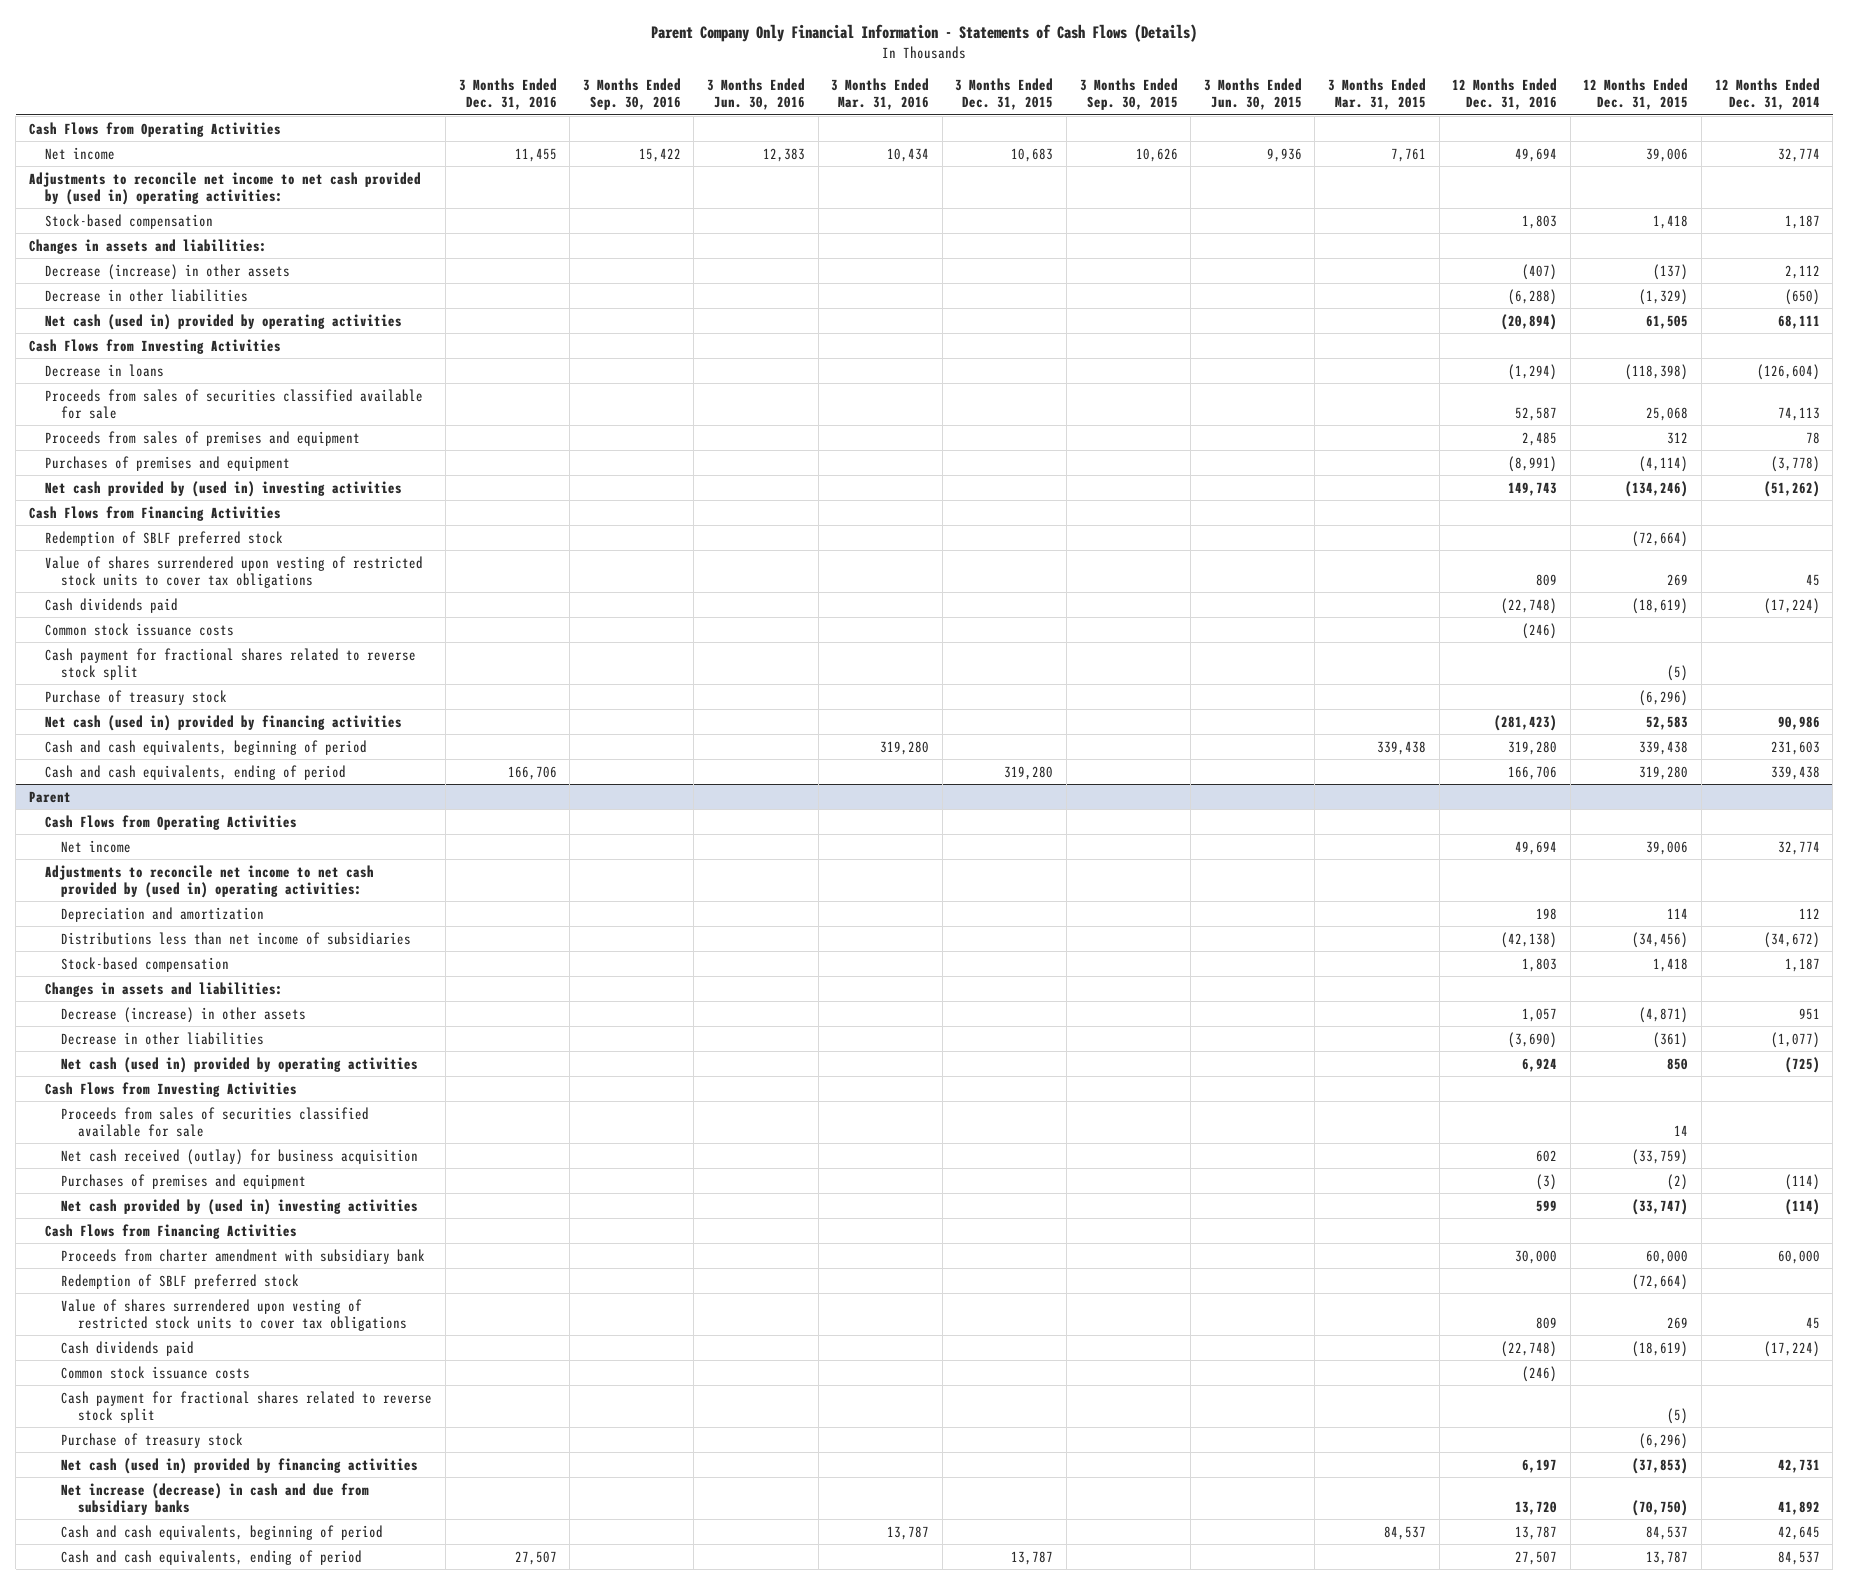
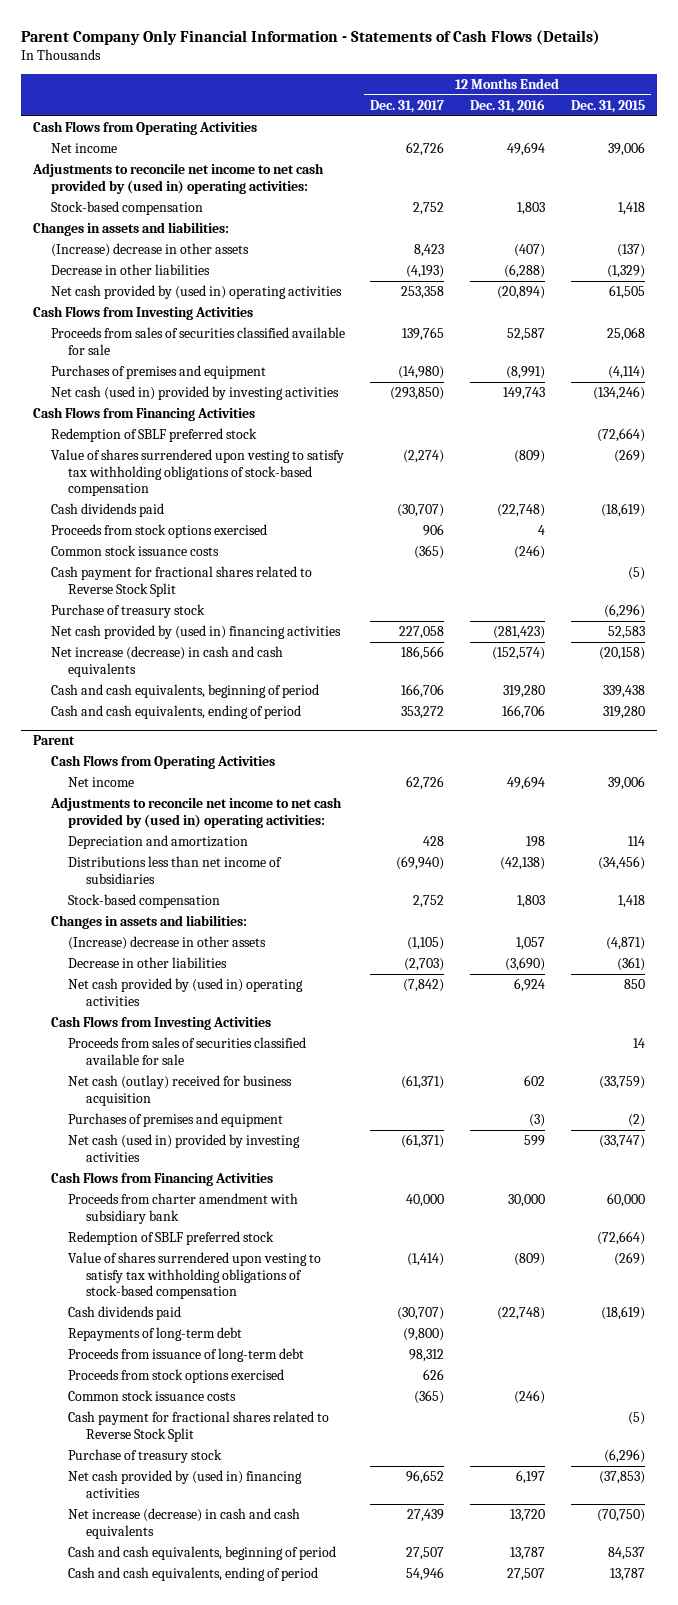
[458,78,557,110] 3 Months Ended Dec. 31, 2016 -> none
[582,78,681,110] 3 Months Ended Sep. 30, 2016 -> none
[707,78,806,110] 3 Months Ended Jun. 30, 2016 -> none
[831,78,930,110] 3 Months Ended Mar. 31, 2016 -> none
[955,78,1054,110] 3 Months Ended Dec. 31, 2015 -> none
[1079,78,1178,110] 3 Months Ended Sep. 30, 2015 -> none
[1203,78,1302,110] 3 Months Ended Jun. 30, 2015 -> none
[1328,78,1427,110] 3 Months Ended Mar. 31, 2015 -> none
[1714,78,1820,110] 12 Months Ended Dec. 31, 2014 -> none
none -> [370,99,445,113] Dec. 31, 2017
[45,263,291,280] Decrease (increase) in other assets -> [50,243,249,258] (Increase) decrease in other assets
[45,313,403,330] Net cash (used in) provided by operating activities -> [50,285,342,300] Net cash provided by (used in) operating activities
[45,363,165,377] Decrease in loans -> none
[45,430,361,446] Proceeds from sales of premises and equipment -> none
[45,480,403,497] Net cash provided by (used in) investing activities -> [50,386,339,401] Net cash (used in) provided by investing activities
[45,555,424,588] Value of shares surrendered upon vesting of restricted stock units to cover tax obligations -> [50,449,344,497] Value of shares surrendered upon vesting to satisfy tax withholding obligations of stock-based compensation
[1536,573,1558,586] 809 -> [513,450,545,464] (809)
[1667,573,1689,586] 269 -> [613,449,645,464] (269)
none -> [50,524,267,539] Proceeds from stock options exercised
[45,647,417,680] Cash payment for fractional shares related to reverse stock split -> [50,566,312,597] Cash payment for fractional shares related to Reverse Stock Split
[45,714,403,731] Net cash (used in) provided by financing activities -> [50,625,341,640] Net cash provided by (used in) financing activities
none -> [50,646,283,677] Net increase (decrease) in cash and cash equivalents
[61,1006,307,1023] Decrease (increase) in other assets -> [68,936,267,951] (Increase) decrease in other assets
[61,1056,419,1073] Net cash (used in) provided by operating activities -> [68,978,304,1006] Net cash provided by (used in) operating activities
[61,1148,419,1165] Net cash received (outlay) for business acquisition -> [68,1075,293,1106] Net cash (outlay) received for business acquisition
[61,1198,419,1215] Net cash provided by (used in) investing activities -> [68,1134,301,1162] Net cash (used in) provided by investing activities
[61,1298,407,1331] Value of shares surrendered upon vesting of restricted stock units to cover tax obligations -> [68,1252,322,1300] Value of shares surrendered upon vesting to satisfy tax withholding obligations of stock-based compensation
[1536,1316,1558,1329] 809 -> [513,1253,545,1267] (809)
[1667,1316,1689,1329] 269 -> [613,1252,645,1267] (269)
none -> [68,1327,243,1342] Repayments of long-term debt
none -> [68,1348,305,1363] Proceeds from issuance of long-term debt
none -> [68,1369,285,1384] Proceeds from stock options exercised
[61,1390,433,1423] Cash payment for fractional shares related to reverse stock split -> [68,1411,330,1442] Cash payment for fractional shares related to Reverse Stock Split
[61,1457,419,1474] Net cash (used in) provided by financing activities -> [68,1470,303,1498] Net cash provided by (used in) financing activities
[61,1482,370,1515] Net increase (decrease) in cash and due from subsidiary banks -> [68,1508,301,1539] Net increase (decrease) in cash and cash equivalents

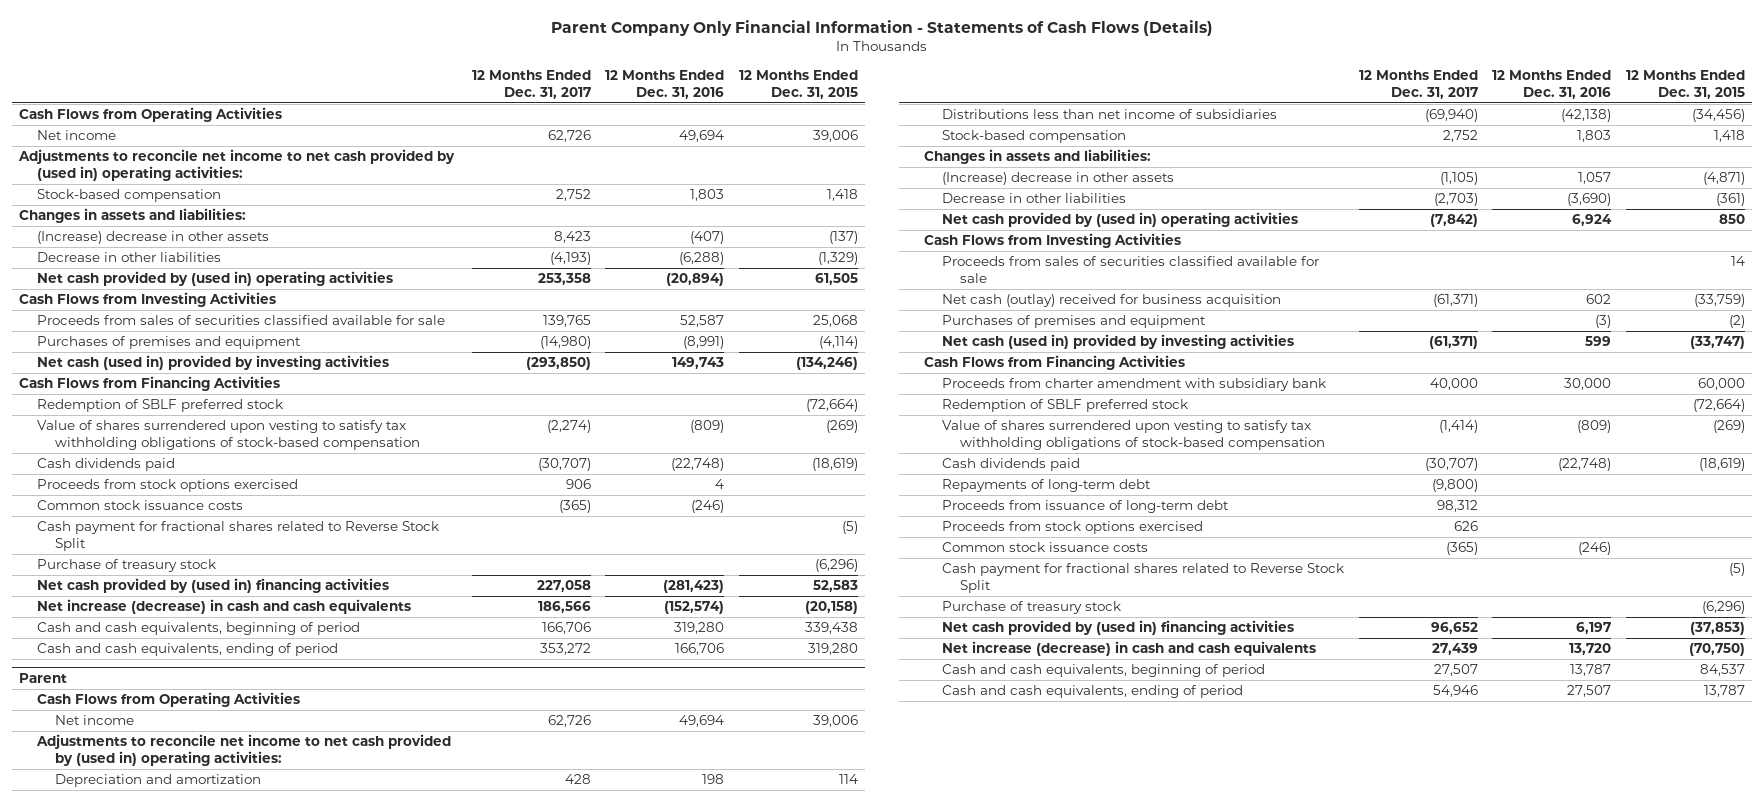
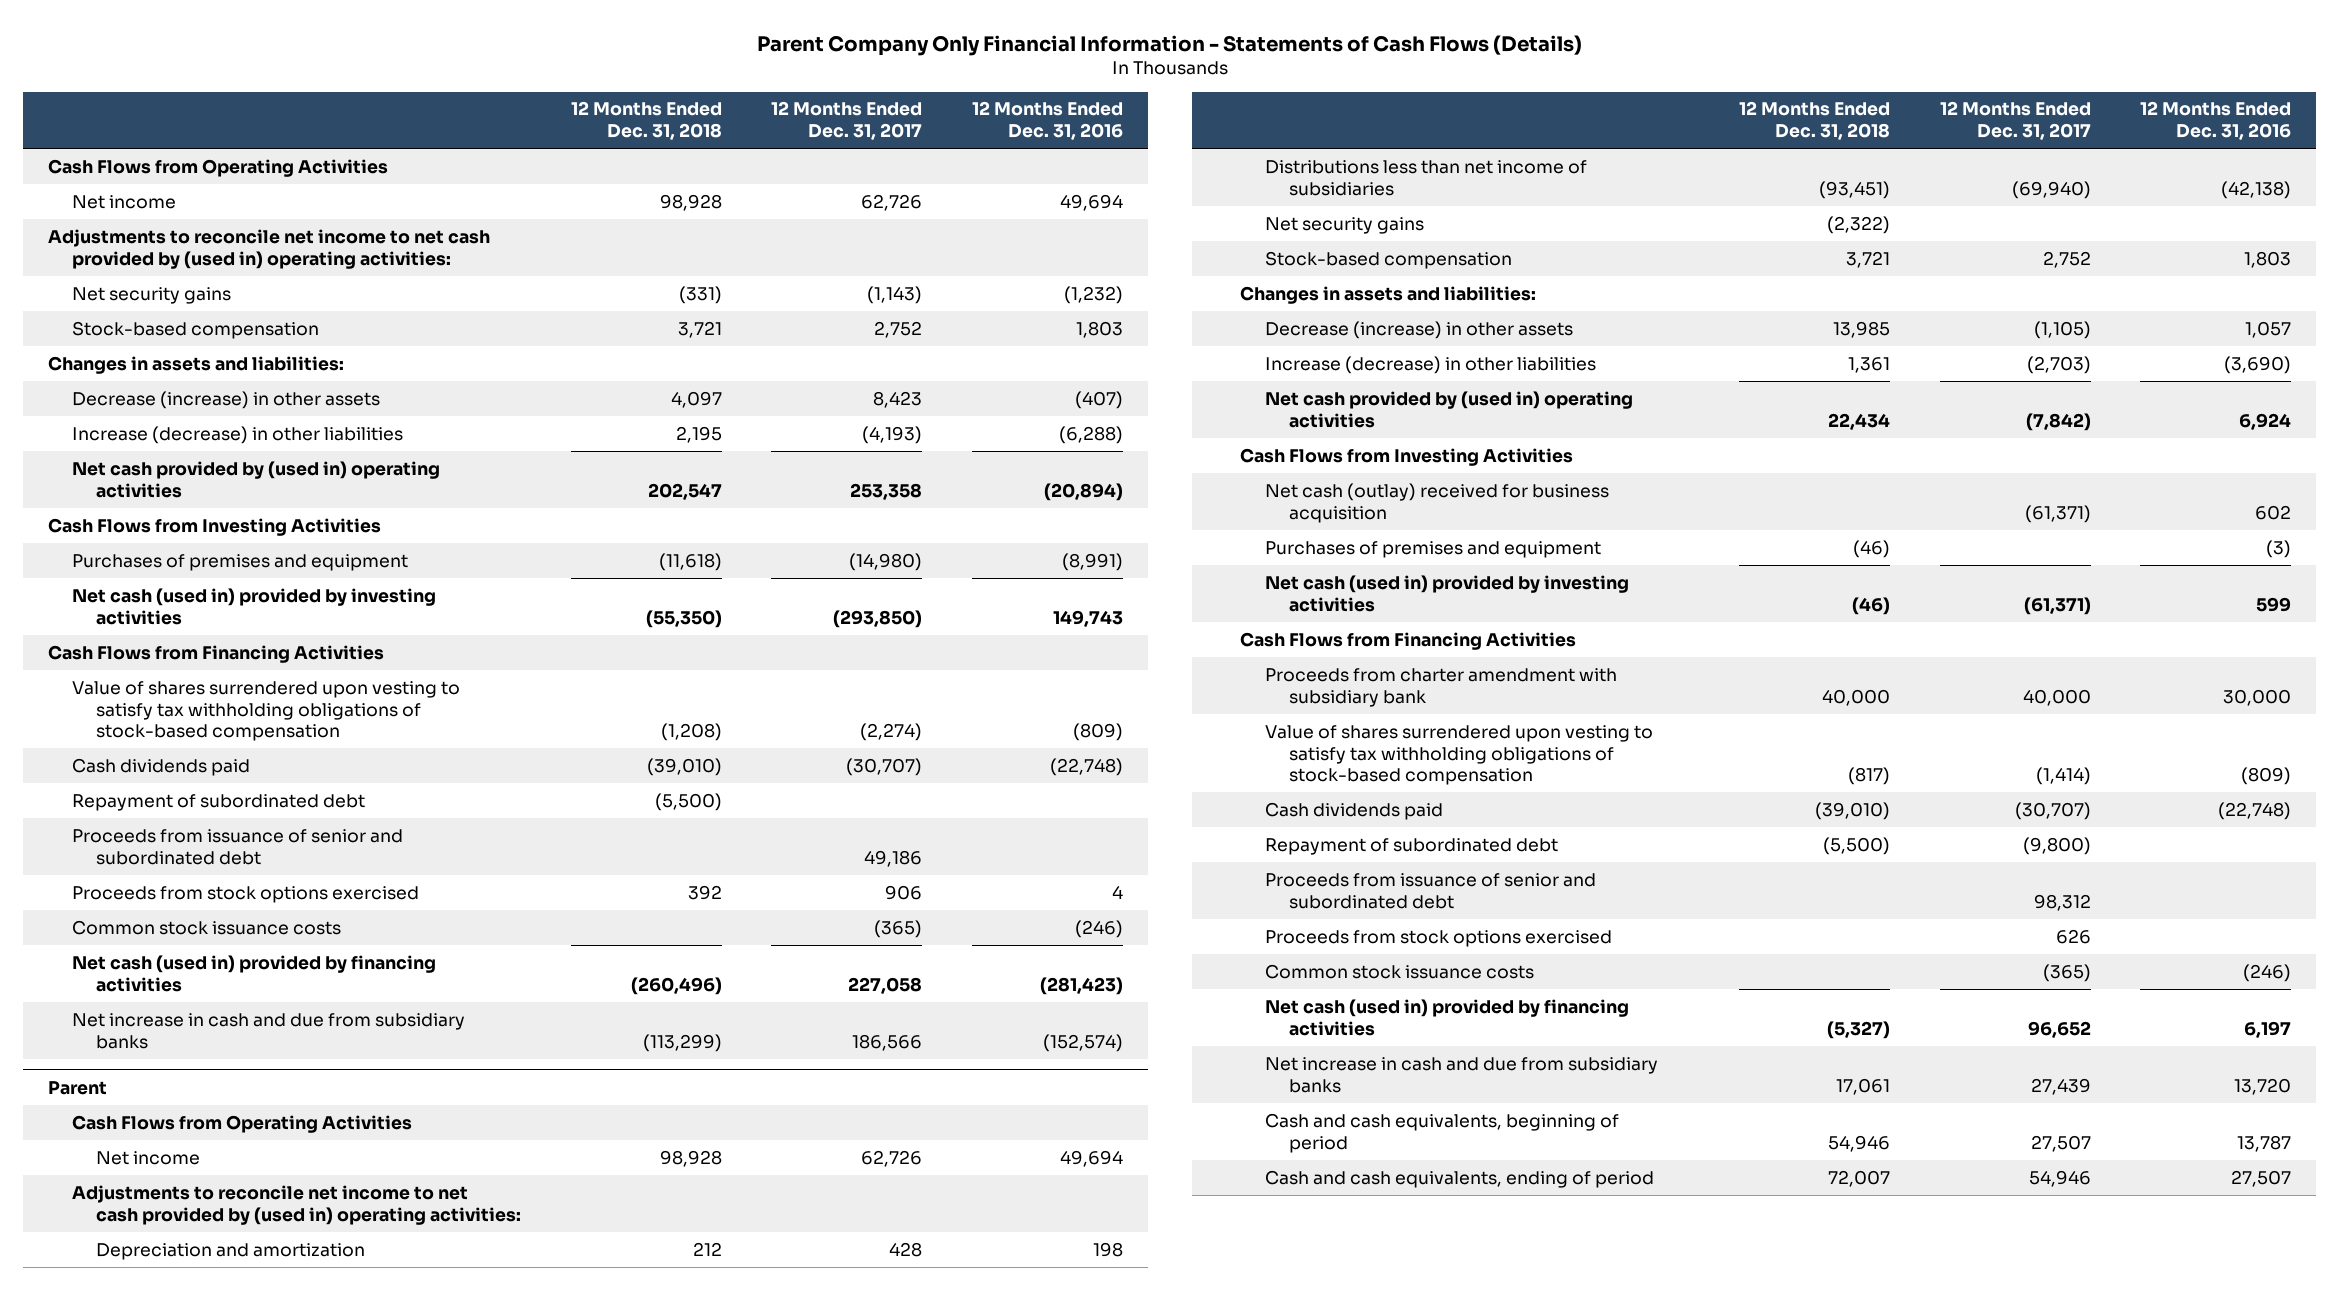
[738,70,858,99] 12 Months Ended Dec. 31, 2015 -> none
none -> [570,101,722,141] 12 Months Ended Dec. 31, 2018
none -> [72,286,232,304] Net security gains
[37,231,270,245] (Increase) decrease in other assets -> [72,390,381,409] Decrease (increase) in other assets
[37,252,222,263] Decrease in other liabilities -> [72,425,404,444] Increase (decrease) in other liabilities
[37,315,446,326] Proceeds from sales of securities classified available for sale -> none
[37,399,284,413] Redemption of SBLF preferred stock -> none
none -> [72,793,366,811] Repayment of subordinated debt
none -> [72,828,404,865] Proceeds from issuance of senior and subordinated debt
[37,521,440,551] Cash payment for fractional shares related to Reverse Stock Split -> none
[37,559,217,573] Purchase of treasury stock -> none
[37,622,361,636] Cash and cash equivalents, beginning of period -> none
[37,643,339,657] Cash and cash equivalents, ending of period -> none
[37,578,390,594] Net cash provided by (used in) financing activities -> [72,954,437,992] Net cash (used in) provided by financing activities
[37,599,412,615] Net increase (decrease) in cash and cash equivalents -> [72,1012,466,1049] Net increase in cash and due from subsidiary banks
none -> [1264,216,1424,234] Net security gains
[942,172,1175,186] (Increase) decrease in other assets -> [1264,320,1573,339] Decrease (increase) in other assets
[942,193,1127,204] Decrease in other liabilities -> [1264,355,1596,374] Increase (decrease) in other liabilities
[942,256,1320,283] Proceeds from sales of securities classified available for sale -> none
[942,399,1189,413] Redemption of SBLF preferred stock -> none
[942,479,1152,493] Repayments of long-term debt -> [1264,837,1558,855] Repayment of subordinated debt
[942,500,1230,514] Proceeds from issuance of long-term debt -> [1264,872,1596,909] Proceeds from issuance of senior and subordinated debt
[942,563,1345,593] Cash payment for fractional shares related to Reverse Stock Split -> none
[942,601,1122,615] Purchase of treasury stock -> none
[942,620,1295,636] Net cash provided by (used in) financing activities -> [1264,998,1629,1036] Net cash (used in) provided by financing activities
[942,641,1317,657] Net increase (decrease) in cash and cash equivalents -> [1264,1056,1658,1093] Net increase in cash and due from subsidiary banks

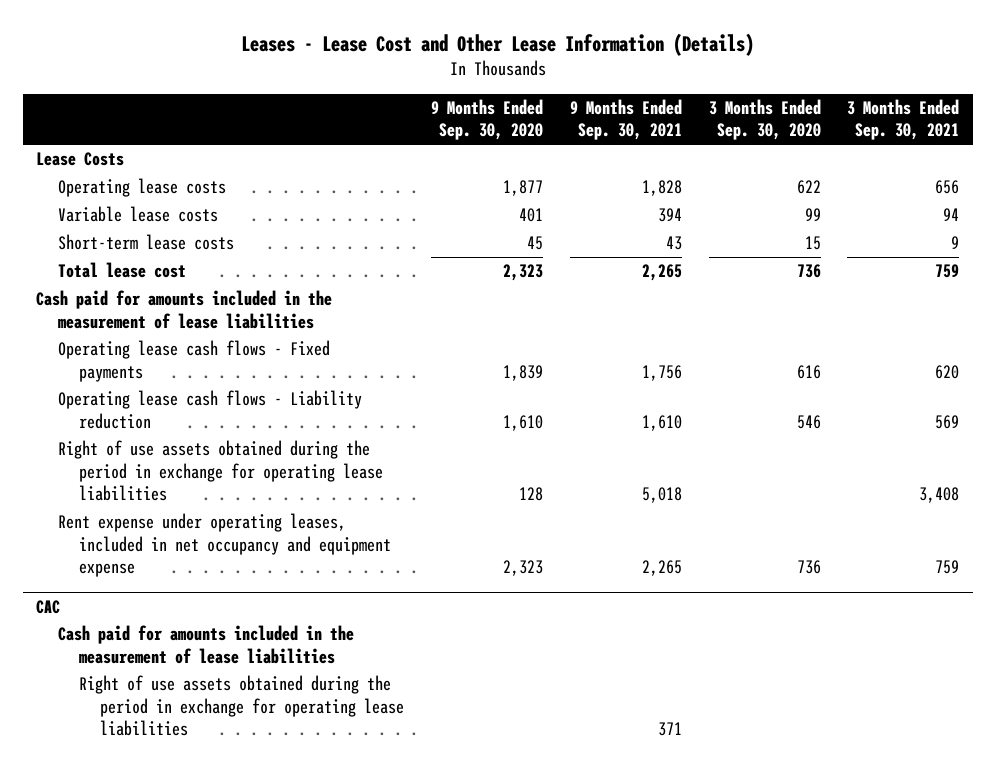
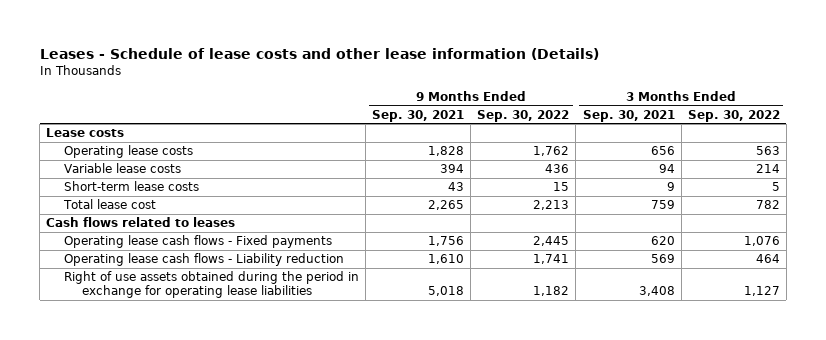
[240,32,754,56] Leases - Lease Cost and Other Lease Information (Details) -> [39,47,599,60] Leases - Schedule of lease costs and other lease information (Details)
[430,98,543,141] 9 Months Ended Sep. 30, 2020 -> none
[708,98,821,141] 3 Months Ended Sep. 30, 2020 -> none
none -> [477,109,570,122] Sep. 30, 2022
none -> [687,109,780,122] Sep. 30, 2022
[36,152,125,167] Lease Costs -> [46,128,125,138] Lease costs
[36,290,333,329] Cash paid for amounts included in the measurement of lease liabilities -> none
none -> [46,217,236,228] Cash flows related to leases
[57,513,391,578] Rent expense under operating leases, included in net occupancy and equipment expense -> none
[36,599,61,614] CAC -> none
[57,625,354,664] Cash paid for amounts included in the measurement of lease liabilities -> none
[78,675,405,737] Right of use assets obtained during the period in exchange for operating lease liabilities -> none

